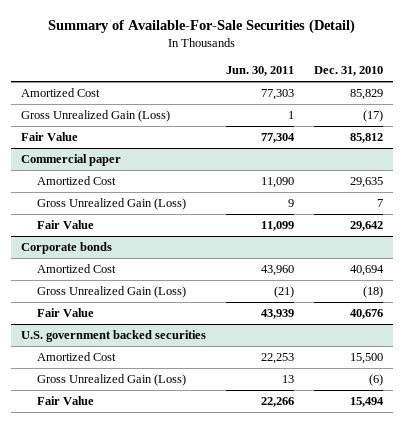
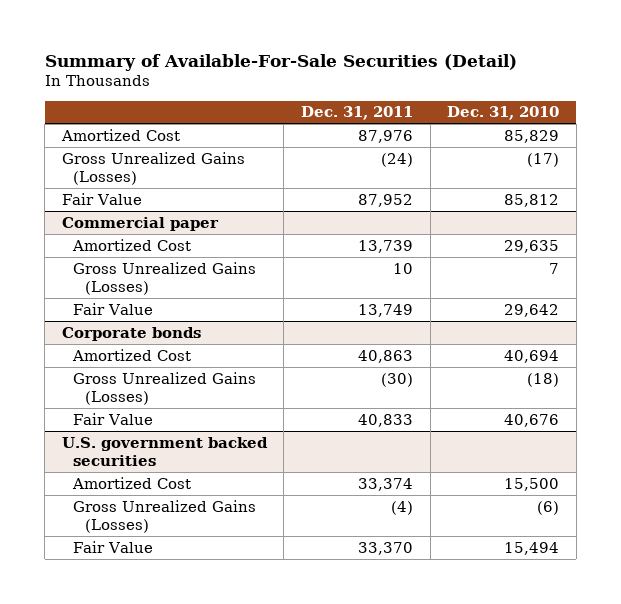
[226,66,295,77] Jun. 30, 2011 -> none
none -> [301,106,414,121] Dec. 31, 2011
[20,109,170,122] Gross Unrealized Gain (Loss) -> [61,151,245,186] Gross Unrealized Gains (Losses)
[37,197,187,210] Gross Unrealized Gain (Loss) -> [73,261,257,296] Gross Unrealized Gains (Losses)
[37,285,187,298] Gross Unrealized Gain (Loss) -> [73,371,257,406] Gross Unrealized Gains (Losses)
[37,373,187,386] Gross Unrealized Gain (Loss) -> [73,499,257,534] Gross Unrealized Gains (Losses)

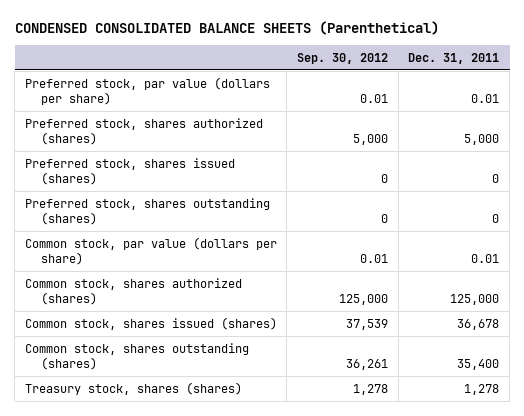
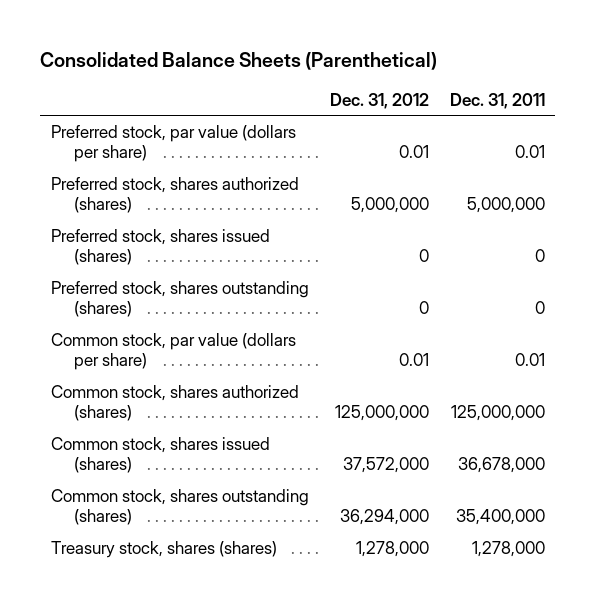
[14,21,439,36] CONDENSED CONSOLIDATED BALANCE SHEETS (Parenthetical) -> [40,52,438,71] Consolidated Balance Sheets (Parenthetical)
[297,52,389,64] Sep. 30, 2012 -> none
none -> [329,93,429,110] Dec. 31, 2012
[464,133,500,145] 5,000 -> [466,197,545,214] 5,000,000
[450,293,500,305] 125,000 -> [450,405,545,422] 125,000,000
[457,318,500,330] 36,678 -> [457,457,545,474] 36,678,000
[457,358,500,370] 35,400 -> [455,509,545,526] 35,400,000
[464,383,500,395] 1,278 -> [471,540,545,557] 1,278,000

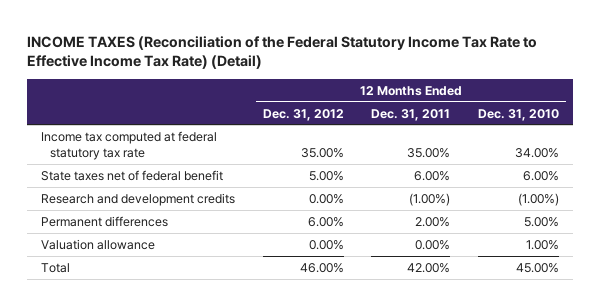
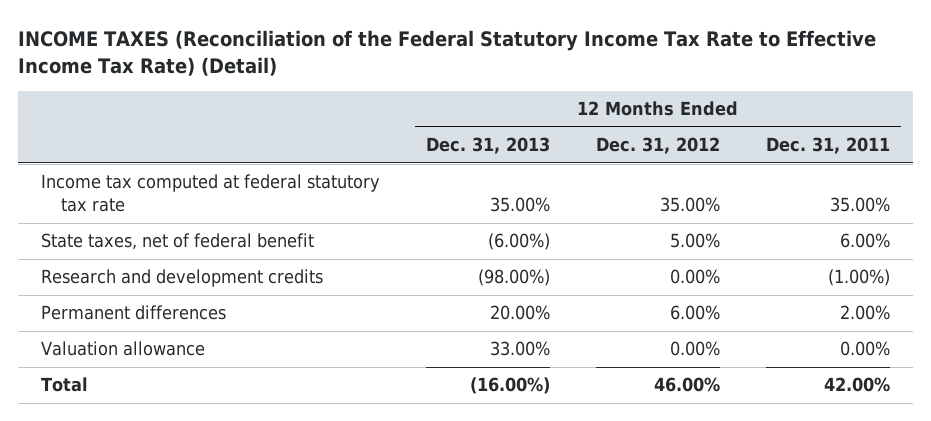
[477,108,559,121] Dec. 31, 2010 -> none
none -> [426,137,551,155] Dec. 31, 2013
[40,169,223,181] State taxes net of federal benefit -> [41,233,315,251] State taxes, net of federal benefit

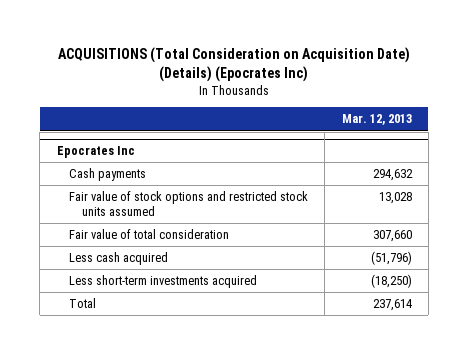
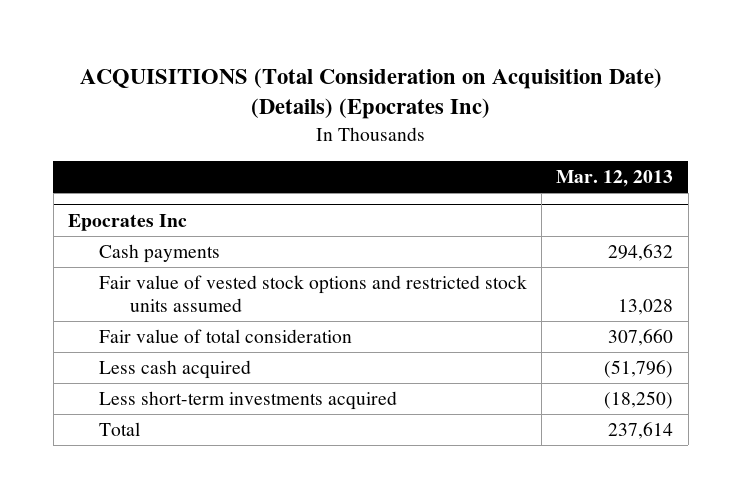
[69,190,309,216] Fair value of stock options and restricted stock units assumed -> [98,275,527,313] Fair value of vested stock options and restricted stock units assumed

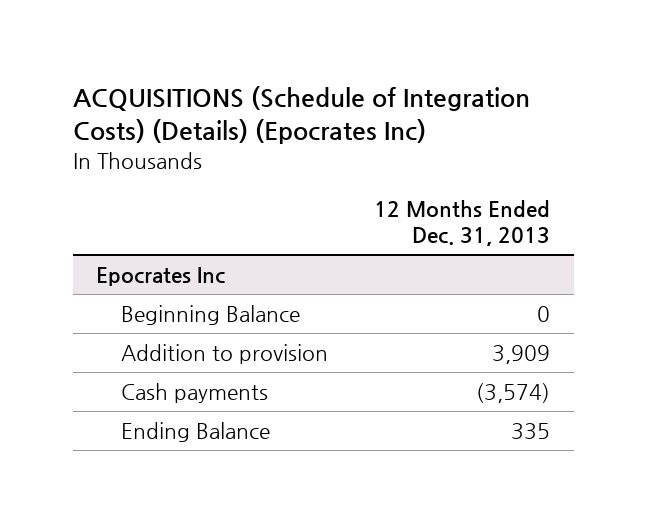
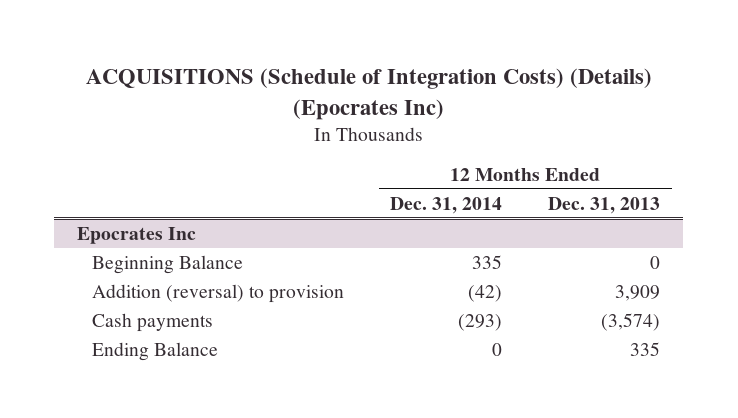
none -> [390,196,503,214] Dec. 31, 2014
[121,343,329,364] Addition to provision -> [91,283,344,303] Addition (reversal) to provision

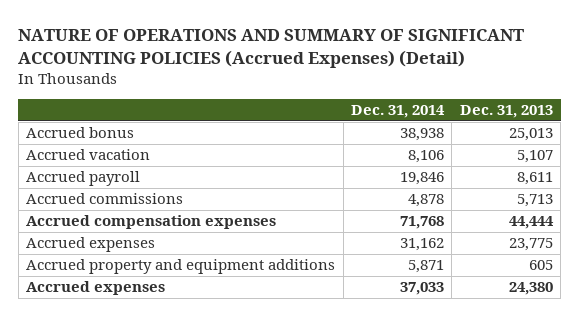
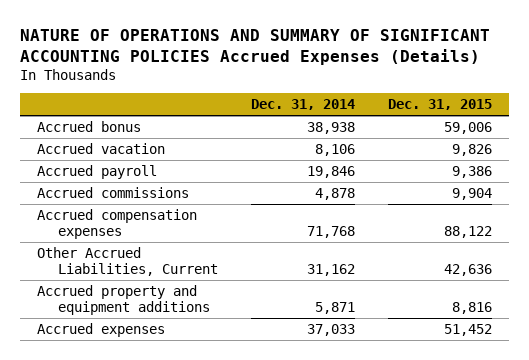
[18,29,525,69] NATURE OF OPERATIONS AND SUMMARY OF SIGNIFICANT ACCOUNTING POLICIES (Accrued Expenses) (Detail) -> [20,28,491,65] NATURE OF OPERATIONS AND SUMMARY OF SIGNIFICANT ACCOUNTING POLICIES Accrued Expenses (Details)
[459,104,553,118] Dec. 31, 2013 -> none
none -> [387,98,492,110] Dec. 31, 2015
[26,237,156,253] Accrued expenses -> [36,247,218,276] Other Accrued Liabilities, Current

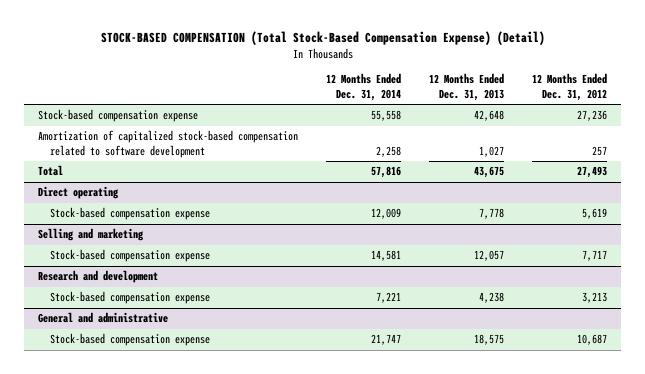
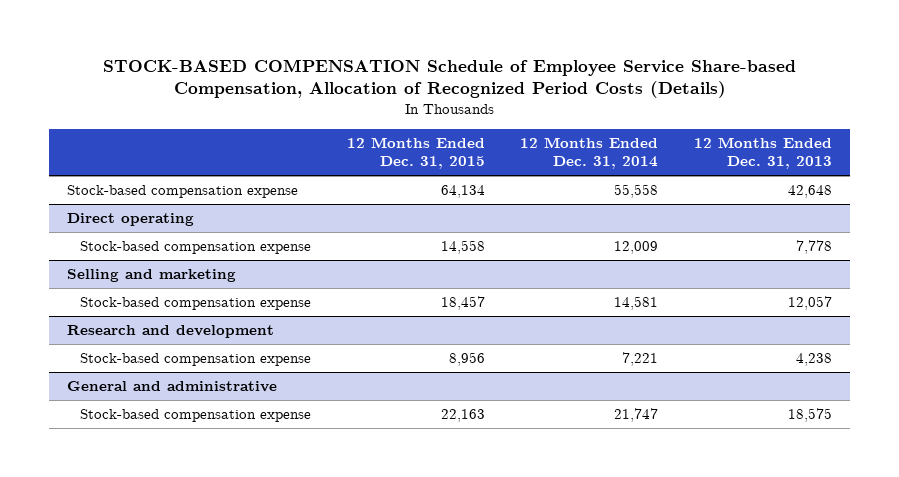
[100,31,545,46] STOCK-BASED COMPENSATION (Total Stock-Based Compensation Expense) (Detail) -> [102,58,796,99] STOCK-BASED COMPENSATION Schedule of Employee Service Share-based Compensation, Allocation of Recognized Period Costs (Details)
[531,73,607,101] 12 Months Ended Dec. 31, 2012 -> none
none -> [346,136,485,170] 12 Months Ended Dec. 31, 2015
[38,130,299,158] Amortization of capitalized stock-based compensation related to software development -> none
[38,165,64,177] Total -> none

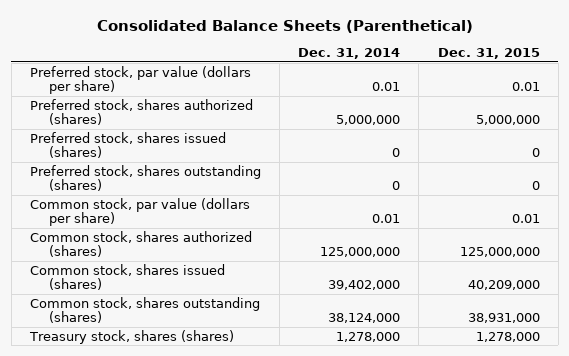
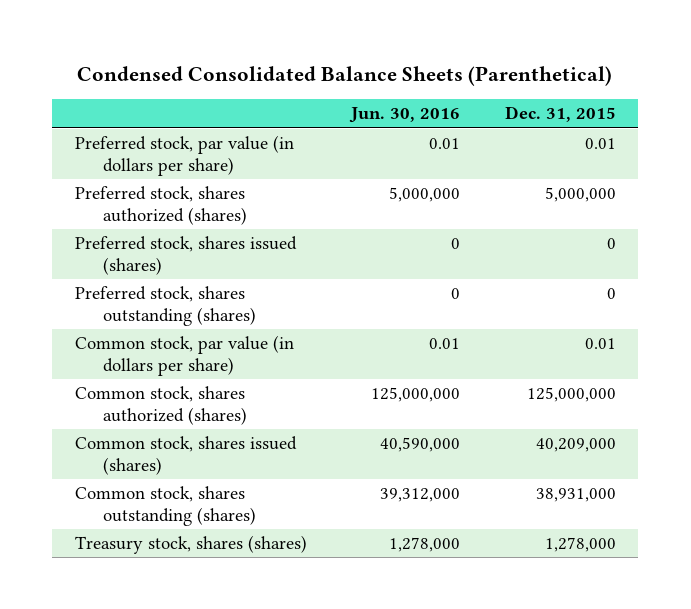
[96,19,473,33] Consolidated Balance Sheets (Parenthetical) -> [77,66,613,87] Condensed Consolidated Balance Sheets (Parenthetical)
[298,48,401,60] Dec. 31, 2014 -> none
none -> [349,107,461,124] Jun. 30, 2016
[29,65,251,95] Preferred stock, par value (dollars per share) -> [74,135,294,177] Preferred stock, par value (in dollars per share)
[29,197,250,227] Common stock, par value (dollars per share) -> [74,335,294,377] Common stock, par value (in dollars per share)

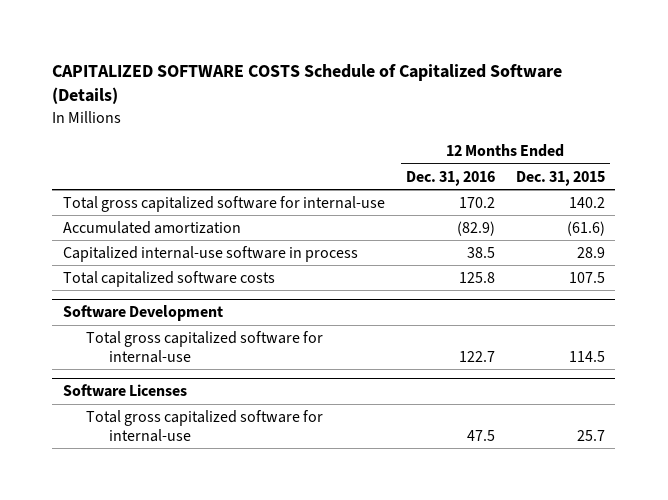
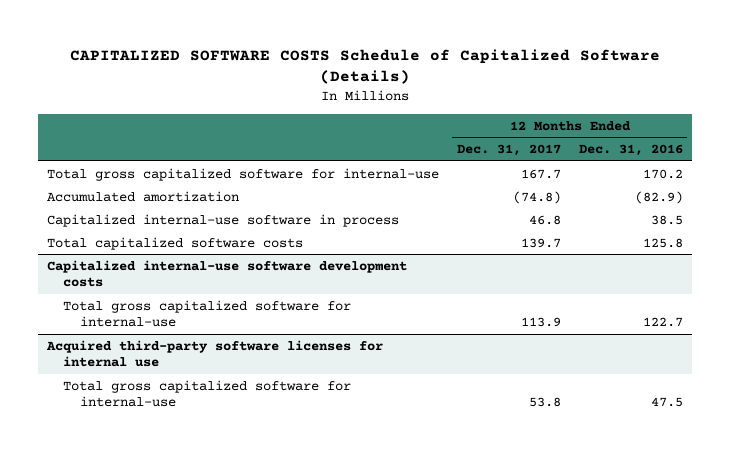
[515,170,605,186] Dec. 31, 2015 -> none
none -> [456,144,561,157] Dec. 31, 2017
[62,305,223,322] Software Development -> [46,259,407,288] Capitalized internal-use software development costs
[62,384,187,398] Software Licenses -> [45,339,383,368] Acquired third-party software licenses for internal use

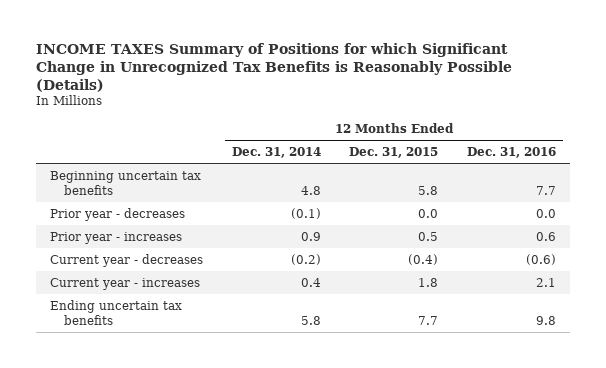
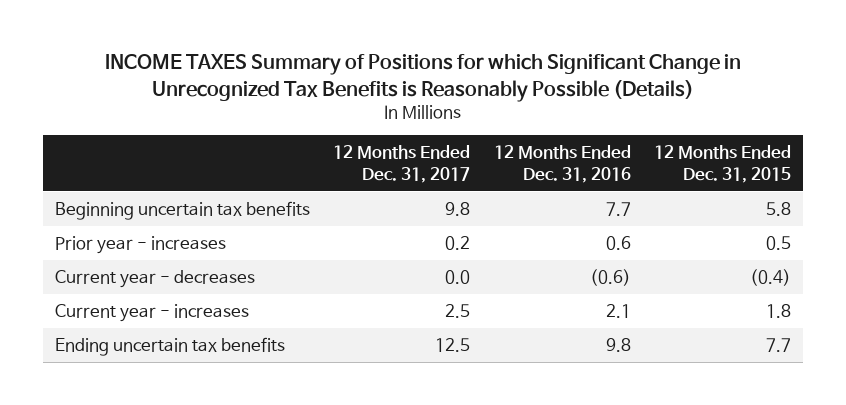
[231,146,321,158] Dec. 31, 2014 -> none
none -> [333,145,471,183] 12 Months Ended Dec. 31, 2017
[50,207,186,221] Prior year - decreases -> none

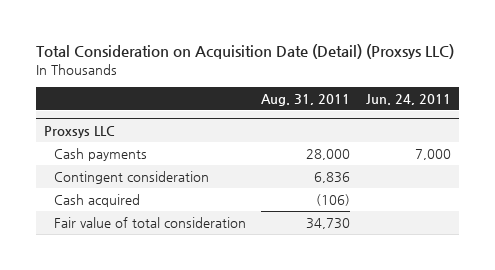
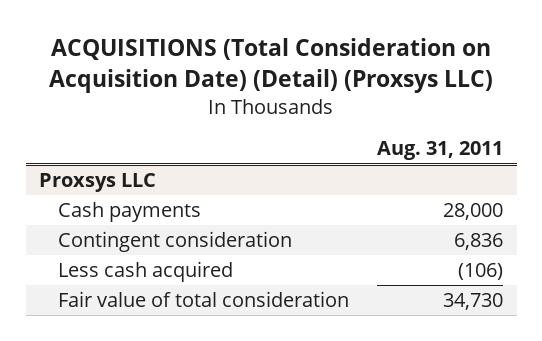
[36,44,455,60] Total Consideration on Acquisition Date (Detail) (Proxsys LLC) -> [49,38,494,93] ACQUISITIONS (Total Consideration on Acquisition Date) (Detail) (Proxsys LLC)
[366,94,452,106] Jun. 24, 2011 -> none
[53,194,140,208] Cash acquired -> [58,261,234,283] Less cash acquired

